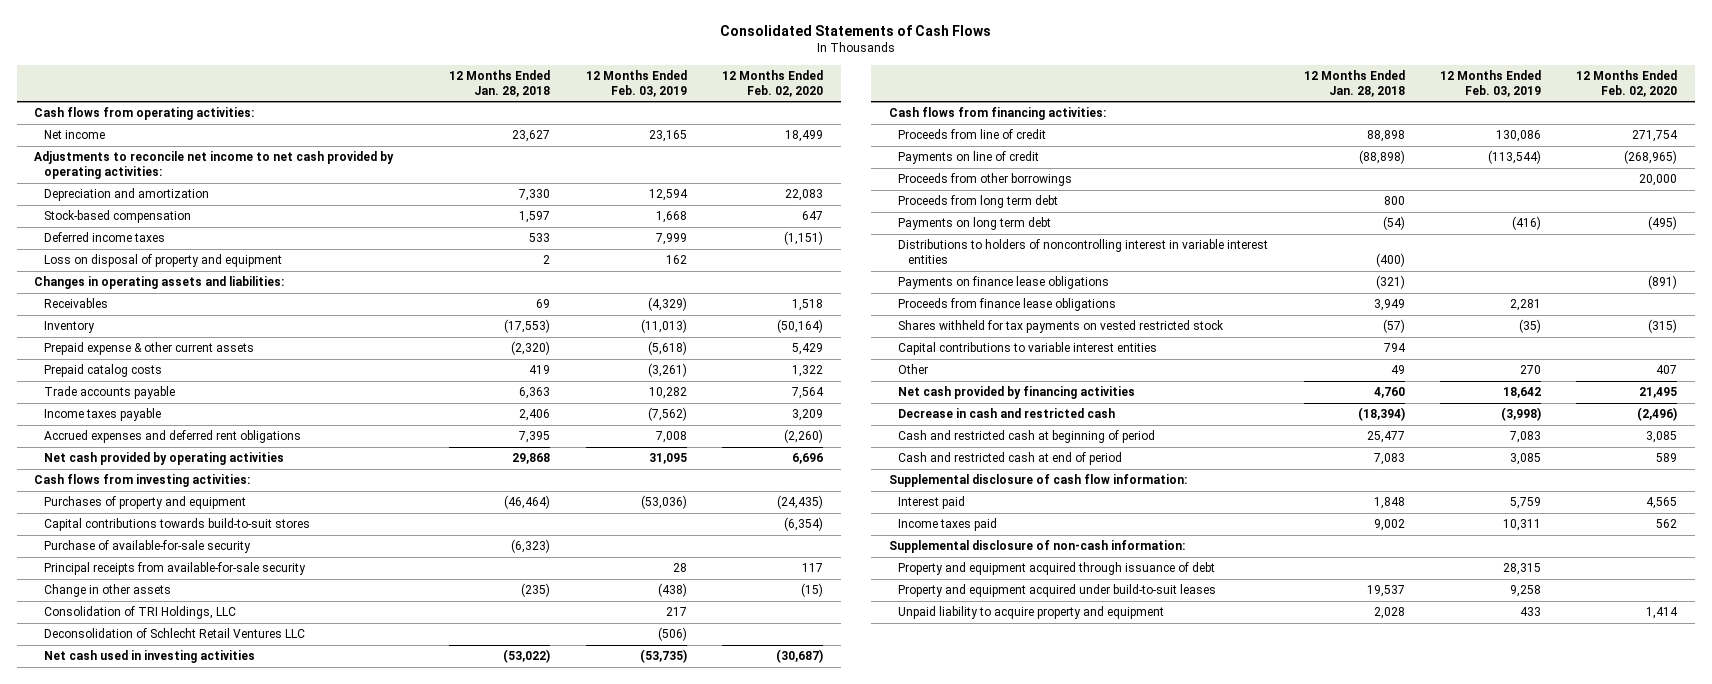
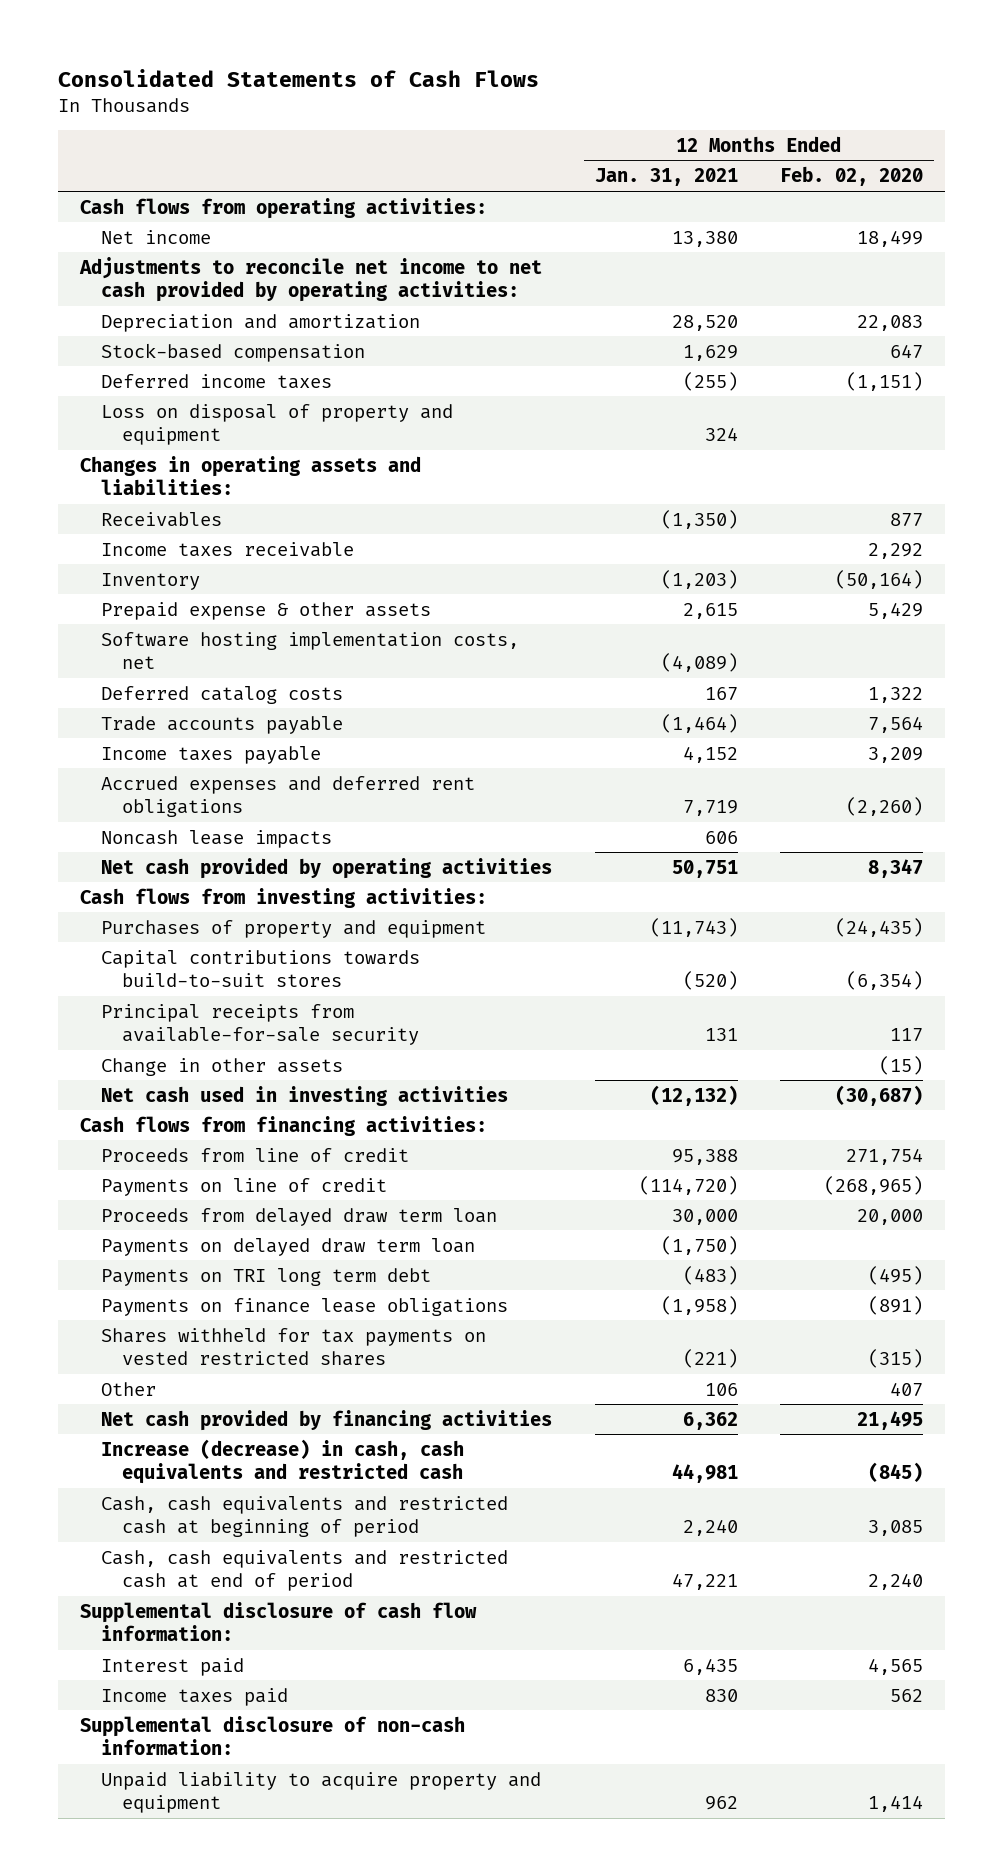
[449,69,551,97] 12 Months Ended Jan. 28, 2018 -> none
[585,69,687,97] 12 Months Ended Feb. 03, 2019 -> none
none -> [594,168,738,187] Jan. 31, 2021
[791,299,823,312] 1,518 -> [890,512,924,526] 877
none -> [100,541,354,557] Income taxes receivable
[43,342,254,356] Prepaid expense & other current assets -> [100,601,431,620] Prepaid expense & other assets
none -> [100,631,519,670] Software hosting implementation costs, net
[43,364,162,378] Prepaid catalog costs -> [100,685,343,704] Deferred catalog costs
none -> [100,829,332,848] Noncash lease impacts
[791,453,823,465] 6,696 -> [868,858,924,878] 8,347
[43,540,251,554] Purchase of available-for-sale security -> none
[43,606,236,620] Consolidation of TRI Holdings, LLC -> none
[43,628,305,639] Deconsolidation of Schlecht Retail Ventures LLC -> none
[898,195,1059,209] Proceeds from long term debt -> none
[898,239,1269,265] Distributions to holders of noncontrolling interest in variable interest entities -> none
[898,173,1073,187] Proceeds from other borrowings -> [100,1207,497,1226] Proceeds from delayed draw term loan
none -> [100,1237,475,1256] Payments on delayed draw term loan
[898,217,1052,231] Payments on long term debt -> [100,1267,431,1286] Payments on TRI long term debt
[898,298,1117,312] Proceeds from finance lease obligations -> none
[898,342,1158,356] Capital contributions to variable interest entities -> none
[898,320,1225,334] Shares withheld for tax payments on vested restricted stock -> [100,1327,486,1367] Shares withheld for tax payments on vested restricted shares
[898,408,1116,419] Decrease in cash and restricted cash -> [100,1438,464,1485] Increase (decrease) in cash, cash equivalents and restricted cash
[1637,407,1678,422] (2,496) -> [868,1462,924,1483] (845)
[898,430,1156,444] Cash and restricted cash at beginning of period -> [100,1495,508,1538] Cash, cash equivalents and restricted cash at beginning of period
[898,452,1123,466] Cash and restricted cash at end of period -> [100,1549,508,1592] Cash, cash equivalents and restricted cash at end of period
[1656,453,1678,463] 589 -> [868,1573,924,1591] 2,240
[898,562,1216,576] Property and equipment acquired through issuance of debt -> none
[898,584,1217,598] Property and equipment acquired under build-to-suit leases -> none

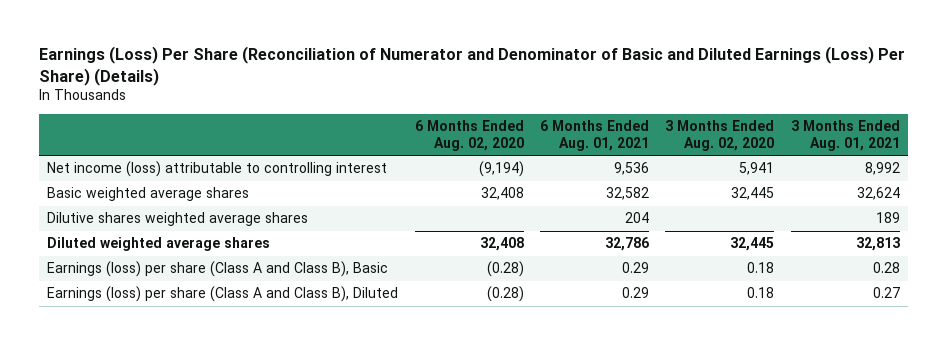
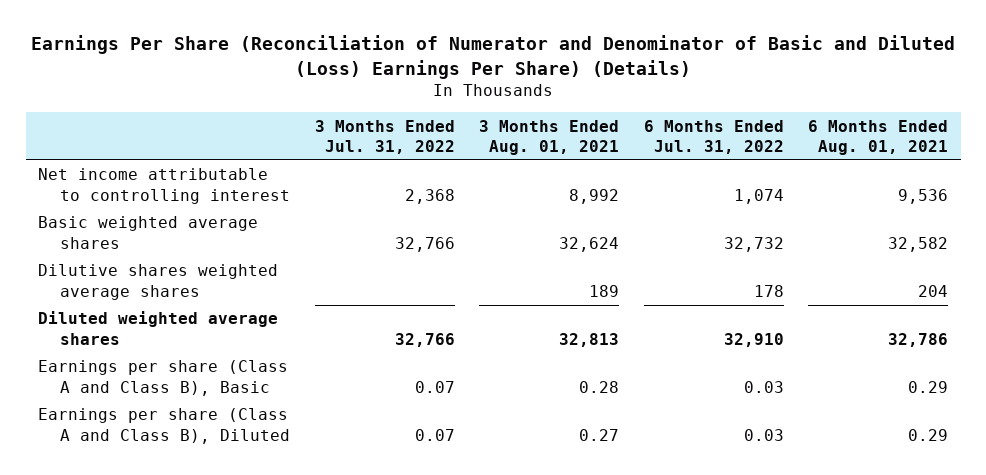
[38,46,905,86] Earnings (Loss) Per Share (Reconciliation of Numerator and Denominator of Basic and Diluted Earnings (Loss) Per Share) (Details) -> [31,35,956,79] Earnings Per Share (Reconciliation of Numerator and Denominator of Basic and Diluted (Loss) Earnings Per Share) (Details)
[414,120,524,151] 6 Months Ended Aug. 02, 2020 -> none
[665,120,775,151] 3 Months Ended Aug. 02, 2020 -> none
none -> [314,119,455,154] 3 Months Ended Jul. 31, 2022
none -> [643,119,784,154] 6 Months Ended Jul. 31, 2022
[47,161,388,178] Net income (loss) attributable to controlling interest -> [37,168,291,204] Net income attributable to controlling interest
[47,261,389,278] Earnings (loss) per share (Class A and Class B), Basic -> [37,360,288,396] Earnings per share (Class A and Class B), Basic
[47,286,399,303] Earnings (loss) per share (Class A and Class B), Diluted -> [37,408,291,444] Earnings per share (Class A and Class B), Diluted

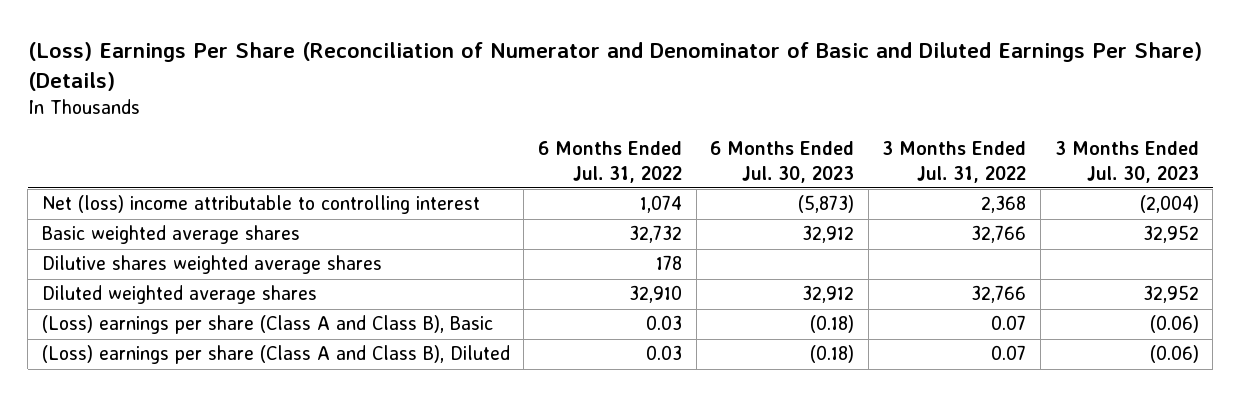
[31,35,956,79] Earnings Per Share (Reconciliation of Numerator and Denominator of Basic and Diluted (Loss) Earnings Per Share) (Details) -> [27,42,1202,92] (Loss) Earnings Per Share (Reconciliation of Numerator and Denominator of Basic and Diluted Earnings Per Share) (Details)
[479,119,620,155] 3 Months Ended Aug. 01, 2021 -> none
[808,119,949,155] 6 Months Ended Aug. 01, 2021 -> none
none -> [710,141,855,183] 6 Months Ended Jul. 30, 2023
none -> [1054,141,1199,183] 3 Months Ended Jul. 30, 2023
[37,168,291,204] Net income attributable to controlling interest -> [41,195,480,215] Net (loss) income attributable to controlling interest
[37,360,288,396] Earnings per share (Class A and Class B), Basic -> [41,315,493,335] (Loss) earnings per share (Class A and Class B), Basic
[37,408,291,444] Earnings per share (Class A and Class B), Diluted -> [41,345,510,365] (Loss) earnings per share (Class A and Class B), Diluted

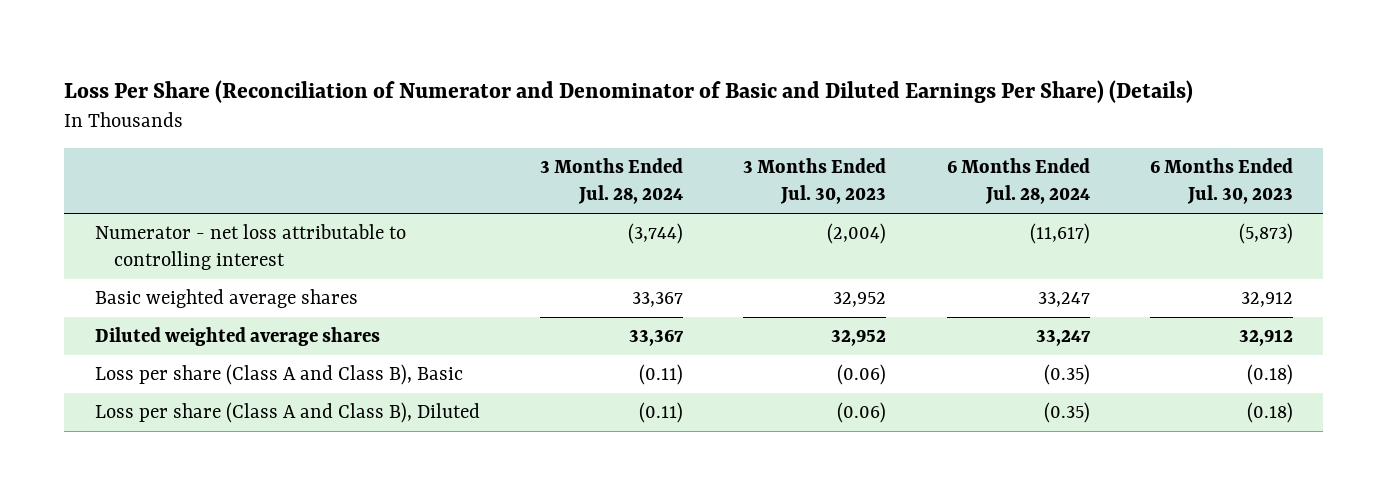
[27,42,1202,92] (Loss) Earnings Per Share (Reconciliation of Numerator and Denominator of Basic and Diluted Earnings Per Share) (Details) -> [64,79,1194,103] Loss Per Share (Reconciliation of Numerator and Denominator of Basic and Diluted Earnings Per Share) (Details)
[538,141,683,183] 6 Months Ended Jul. 31, 2022 -> none
[882,141,1027,183] 3 Months Ended Jul. 31, 2022 -> none
none -> [540,158,684,205] 3 Months Ended Jul. 28, 2024
none -> [946,158,1090,205] 6 Months Ended Jul. 28, 2024
[41,195,480,215] Net (loss) income attributable to controlling interest -> [94,224,406,271] Numerator - net loss attributable to controlling interest
[41,255,382,275] Dilutive shares weighted average shares -> none
[41,315,493,335] (Loss) earnings per share (Class A and Class B), Basic -> [94,364,463,386] Loss per share (Class A and Class B), Basic
[41,345,510,365] (Loss) earnings per share (Class A and Class B), Diluted -> [94,402,480,424] Loss per share (Class A and Class B), Diluted

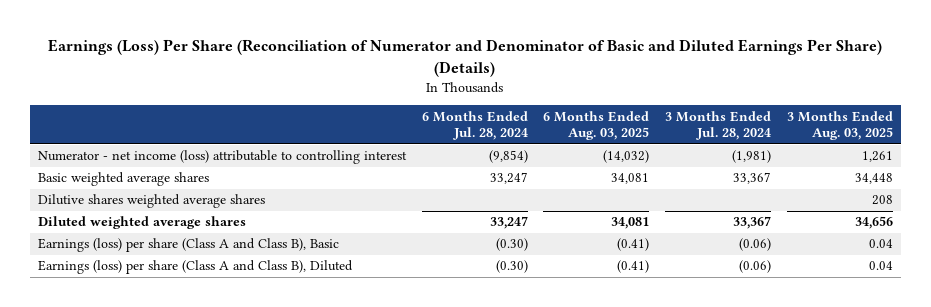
[64,79,1194,103] Loss Per Share (Reconciliation of Numerator and Denominator of Basic and Diluted Earnings Per Share) (Details) -> [48,39,883,77] Earnings (Loss) Per Share (Reconciliation of Numerator and Denominator of Basic and Diluted Earnings Per Share) (Details)
[743,158,887,205] 3 Months Ended Jul. 30, 2023 -> none
[1150,158,1294,205] 6 Months Ended Jul. 30, 2023 -> none
none -> [543,110,650,141] 6 Months Ended Aug. 03, 2025
none -> [786,110,893,141] 3 Months Ended Aug. 03, 2025
[94,224,406,271] Numerator - net loss attributable to controlling interest -> [37,150,407,165] Numerator - net income (loss) attributable to controlling interest
[628,223,684,245] (3,744) -> [732,150,772,164] (1,981)
[1029,223,1090,245] (11,617) -> [488,150,528,164] (9,854)
none -> [37,194,265,209] Dilutive shares weighted average shares
[94,364,463,386] Loss per share (Class A and Class B), Basic -> [37,238,339,253] Earnings (loss) per share (Class A and Class B), Basic
[639,364,684,386] (0.11) -> [739,238,772,252] (0.06)
[1043,364,1090,386] (0.35) -> [495,238,528,252] (0.30)
[94,402,480,424] Loss per share (Class A and Class B), Diluted -> [37,260,353,275] Earnings (loss) per share (Class A and Class B), Diluted
[639,402,684,424] (0.11) -> [739,260,772,274] (0.06)
[1043,402,1090,424] (0.35) -> [495,260,528,274] (0.30)

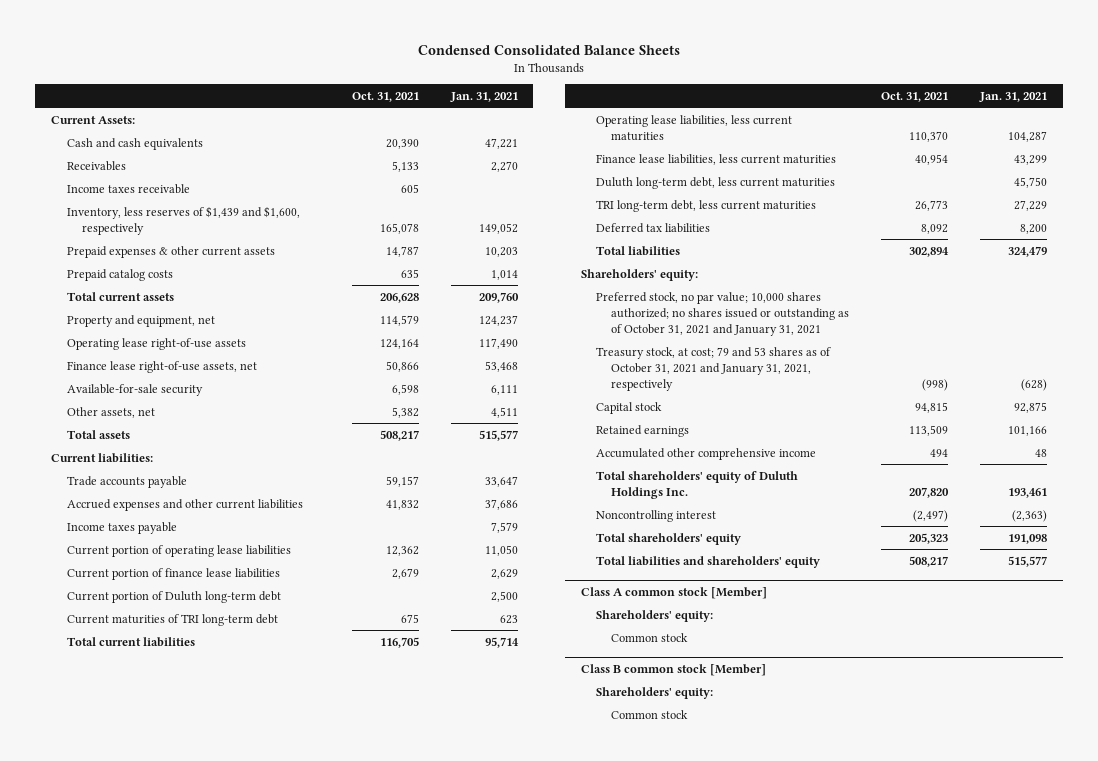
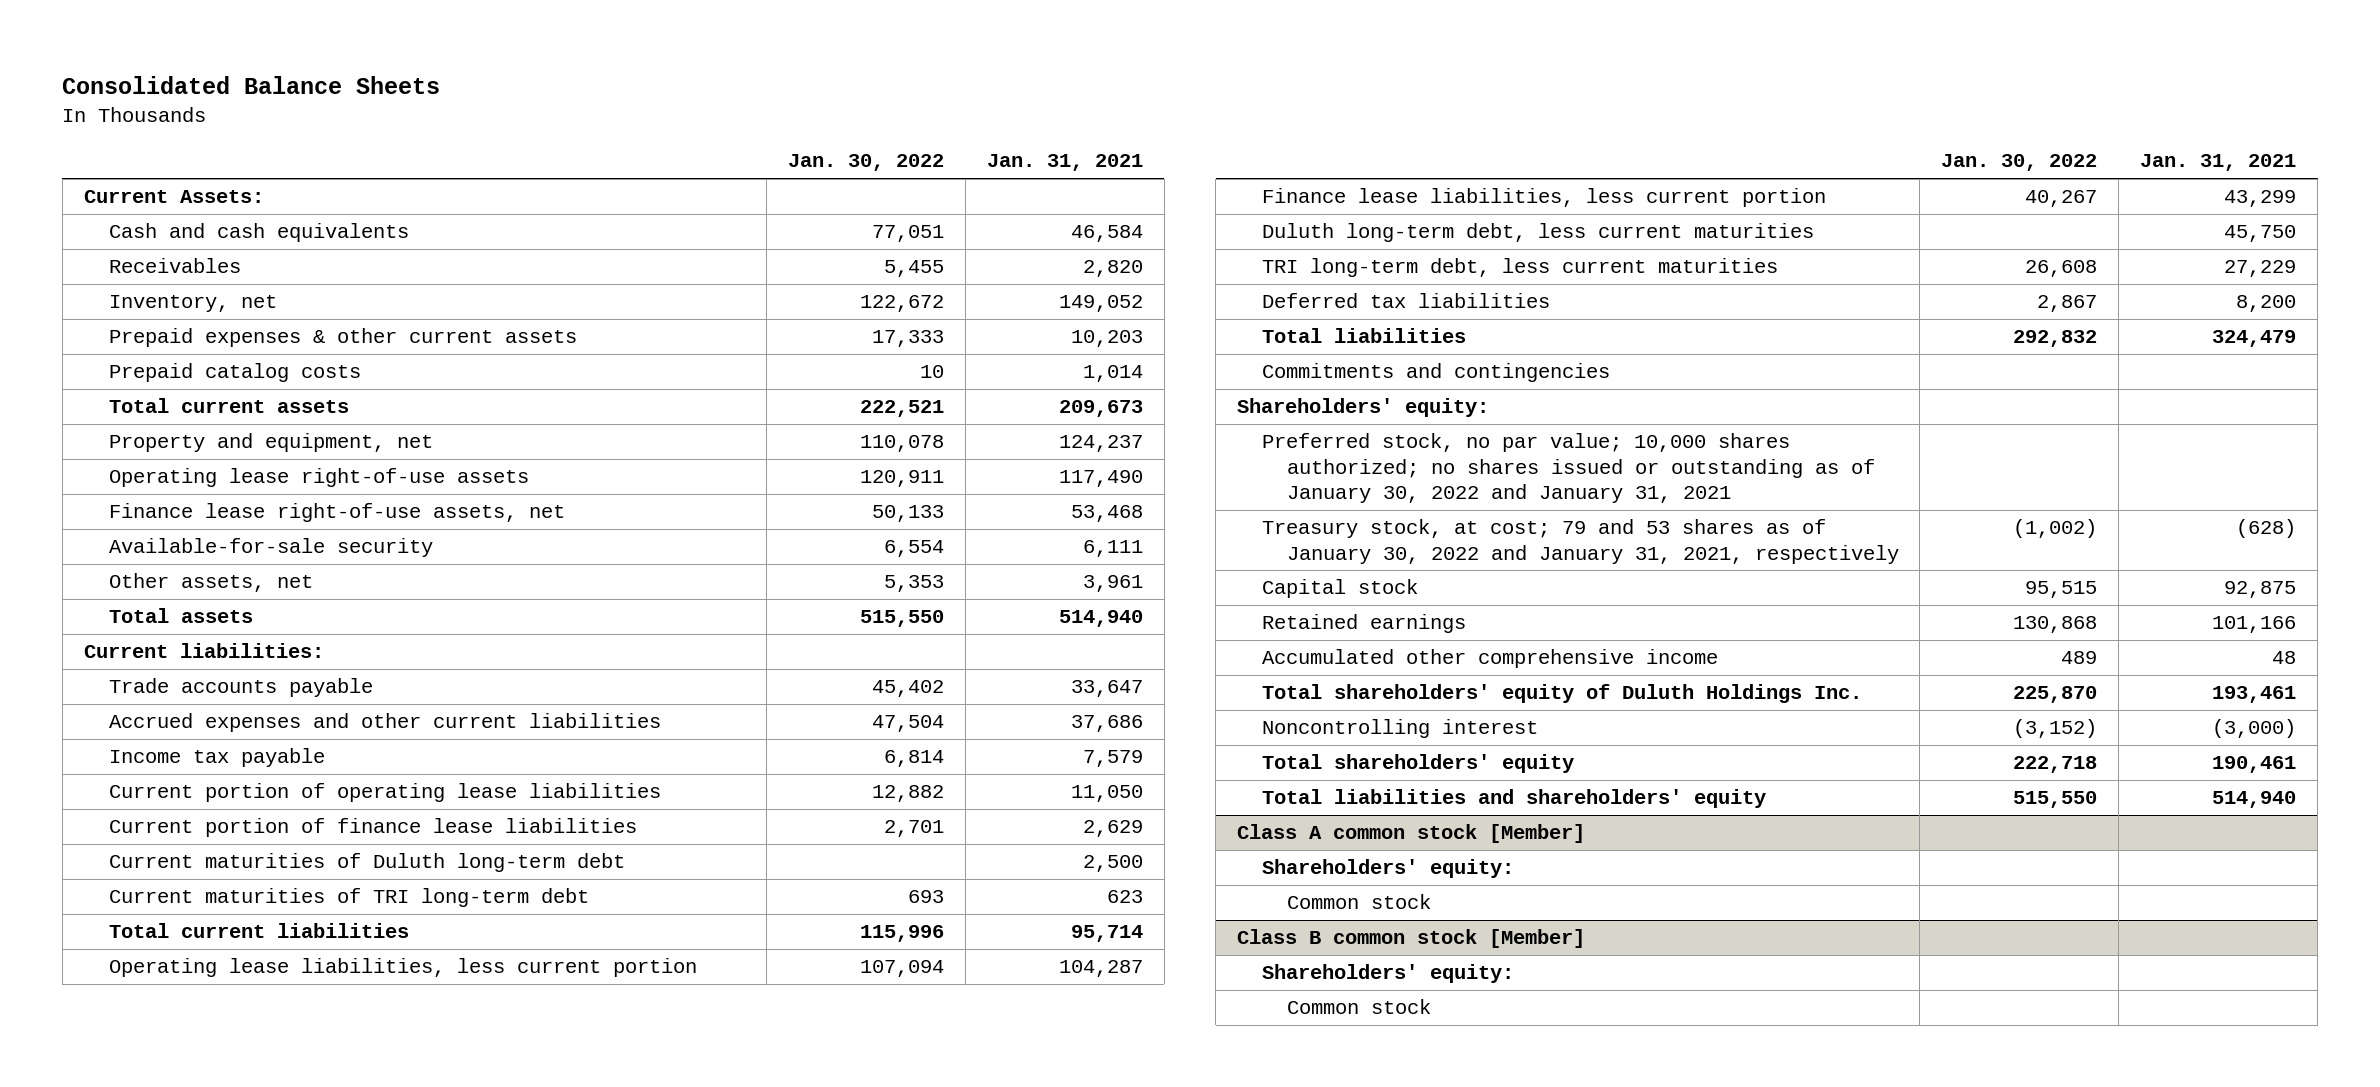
[418,44,681,55] Condensed Consolidated Balance Sheets -> [62,76,441,95] Consolidated Balance Sheets
[351,91,419,102] Oct. 31, 2021 -> none
none -> [788,154,945,172] Jan. 30, 2022
[66,183,190,194] Income taxes receivable -> none
[484,137,518,149] 47,221 -> [1070,225,1143,243] 46,584
[490,160,518,172] 2,270 -> [1082,260,1143,278] 2,820
[66,205,300,235] Inventory, less reserves of $1,439 and $1,600, respectively -> [108,295,277,313] Inventory, net
[478,291,519,303] 209,760 -> [1058,400,1143,418] 209,673
[490,406,518,418] 4,511 -> [1082,575,1143,593] 3,961
[478,429,518,441] 515,577 -> [1058,610,1143,628] 514,940
[66,521,177,534] Income taxes payable -> [108,748,325,768] Income tax payable
[66,590,281,603] Current portion of Duluth long-term debt -> [108,853,625,873] Current maturities of Duluth long-term debt
[595,114,792,141] Operating lease liabilities, less current maturities -> [108,958,697,978] Operating lease liabilities, less current portion
[595,153,836,165] Finance lease liabilities, less current maturities -> [1261,188,1826,208] Finance lease liabilities, less current portion
none -> [1261,363,1610,383] Commitments and contingencies
[595,291,850,337] Preferred stock, no par value; 10,000 shares authorized; no shares issued or outstanding as of October 31, 2021 and January 31, 2021 -> [1261,433,1875,503] Preferred stock, no par value; 10,000 shares authorized; no shares issued or outstanding as of January 30, 2022 and January 31, 2021
[595,346,831,392] Treasury stock, at cost; 79 and 53 shares as of October 31, 2021 and January 31, 2021, respectively -> [1261,519,1899,564] Treasury stock, at cost; 79 and 53 shares as of January 30, 2022 and January 31, 2021, respectively
[1011,509,1047,522] (2,363) -> [2212,719,2297,739] (3,000)
[1007,533,1047,544] 191,098 -> [2212,756,2297,774] 190,461
[1007,555,1047,567] 515,577 -> [2212,791,2297,809] 514,940

